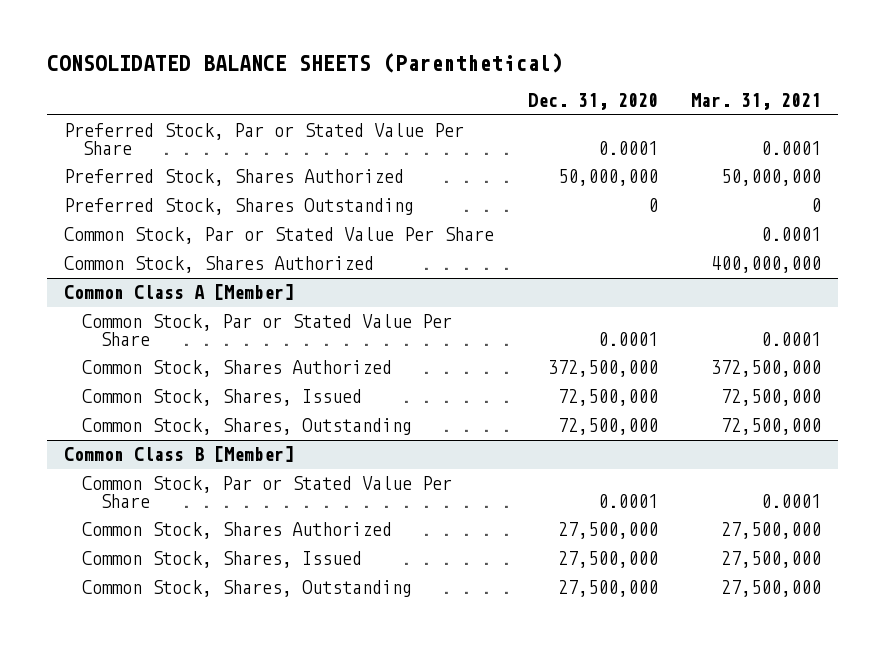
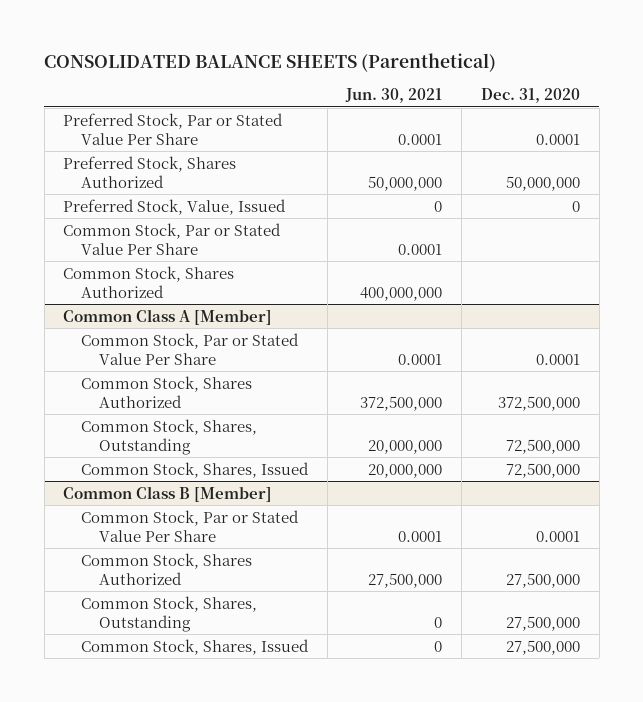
[691,93,822,111] Mar. 31, 2021 -> none
none -> [345,88,443,104] Jun. 30, 2021
[64,198,415,216] Preferred Stock, Shares Outstanding -> none
none -> [63,198,287,215] Preferred Stock, Value, Issued
[82,389,363,407] Common Stock, Shares, Issued -> [80,461,309,478] Common Stock, Shares, Issued
[82,551,363,569] Common Stock, Shares, Issued -> [80,638,309,655] Common Stock, Shares, Issued

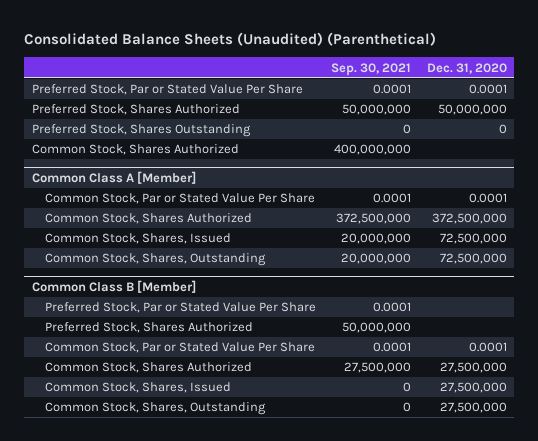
[44,52,497,72] CONSOLIDATED BALANCE SHEETS (Parenthetical) -> [23,32,436,47] Consolidated Balance Sheets (Unaudited) (Parenthetical)
[345,88,443,104] Jun. 30, 2021 -> none
none -> [331,62,412,76] Sep. 30, 2021
[63,198,287,215] Preferred Stock, Value, Issued -> none
[63,222,282,255] Common Stock, Par or Stated Value Per Share -> none
none -> [31,124,251,138] Preferred Stock, Shares Outstanding
[80,418,257,455] Common Stock, Shares, Outstanding -> [44,253,266,267] Common Stock, Shares, Outstanding
none -> [44,302,316,314] Preferred Stock, Par or Stated Value Per Share
none -> [44,322,253,334] Preferred Stock, Shares Authorized
[80,595,257,632] Common Stock, Shares, Outstanding -> [44,402,266,416] Common Stock, Shares, Outstanding

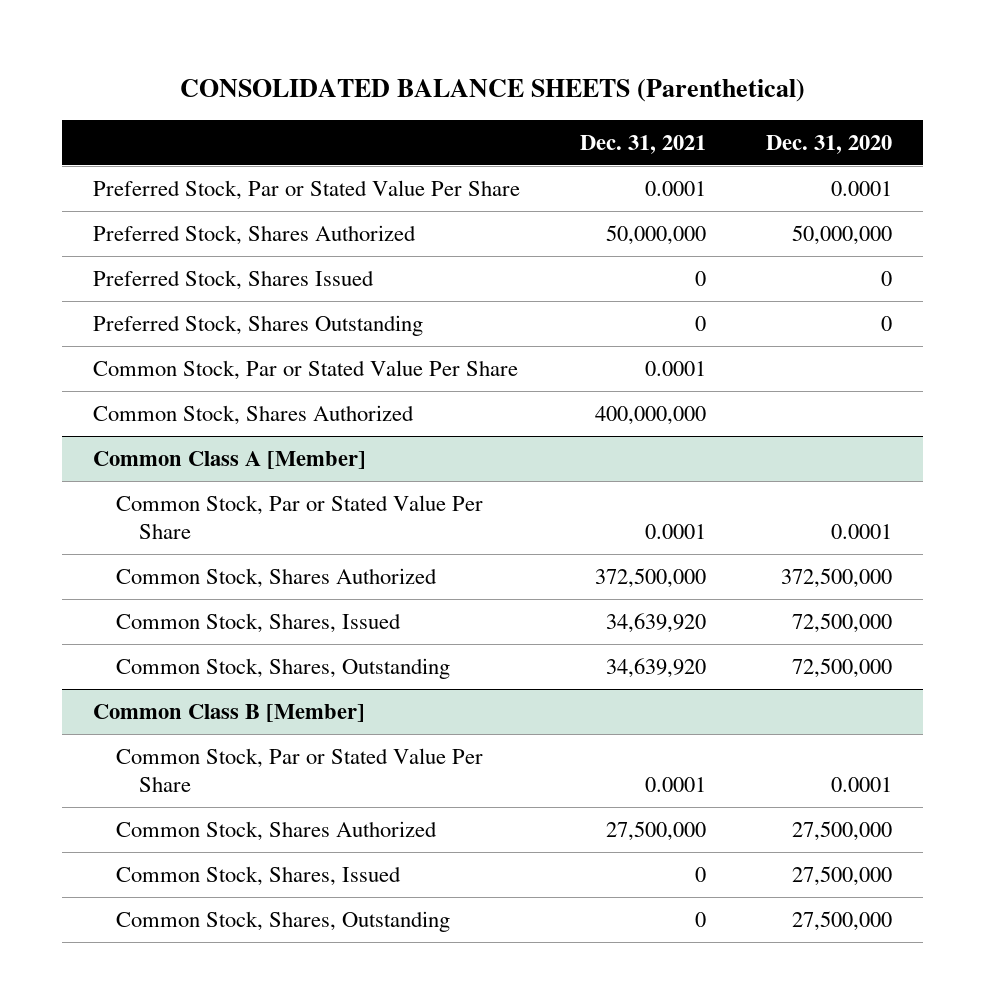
[23,32,436,47] Consolidated Balance Sheets (Unaudited) (Parenthetical) -> [179,79,805,103] CONSOLIDATED BALANCE SHEETS (Parenthetical)
[331,62,412,76] Sep. 30, 2021 -> none
none -> [580,134,707,154] Dec. 31, 2021
none -> [92,269,374,290] Preferred Stock, Shares Issued
none -> [92,359,518,380] Common Stock, Par or Stated Value Per Share
[44,302,316,314] Preferred Stock, Par or Stated Value Per Share -> none
[44,322,253,334] Preferred Stock, Shares Authorized -> none

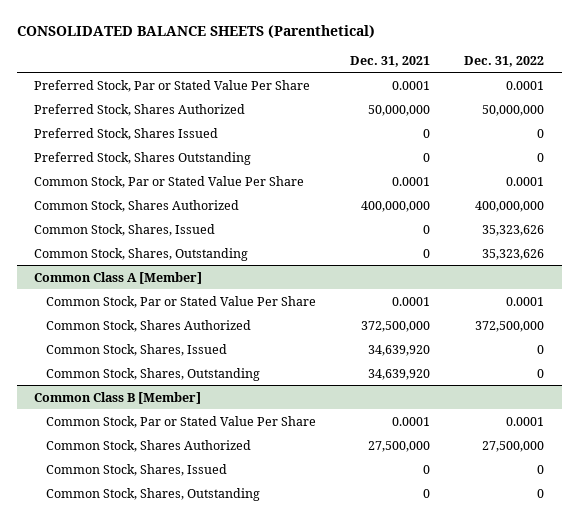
[766,134,893,154] Dec. 31, 2020 -> none
none -> [464,55,545,67] Dec. 31, 2022
none -> [33,223,215,236] Common Stock, Shares, Issued
none -> [33,247,248,261] Common Stock, Shares, Outstanding

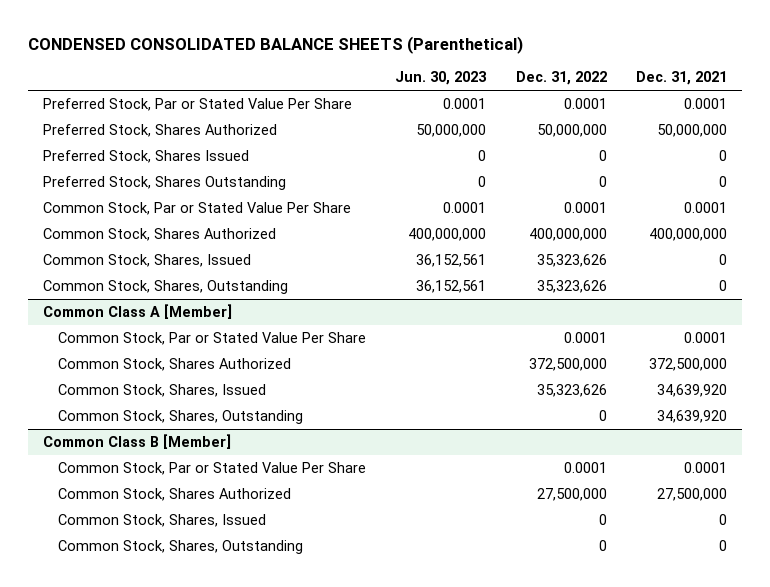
[16,24,375,38] CONSOLIDATED BALANCE SHEETS (Parenthetical) -> [27,36,523,55] CONDENSED CONSOLIDATED BALANCE SHEETS (Parenthetical)
none -> [395,71,488,86] Jun. 30, 2023
[537,344,545,354] 0 -> [536,384,607,398] 35,323,626

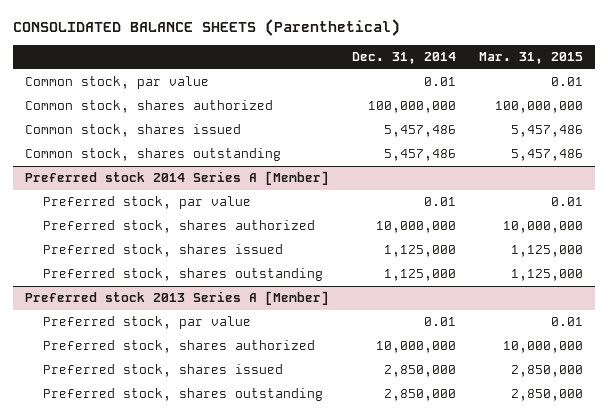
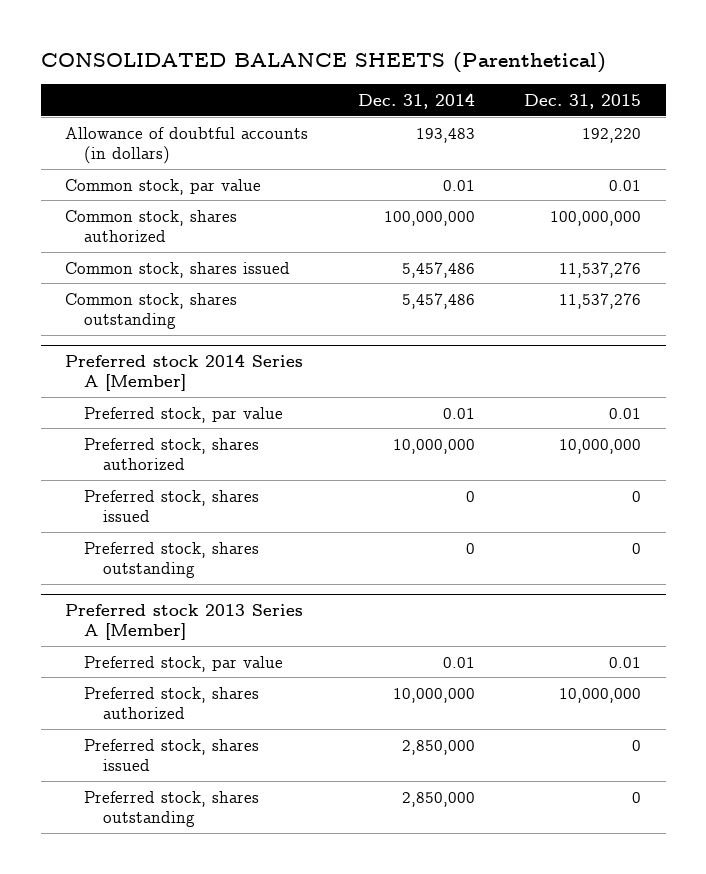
[479,52,584,65] Mar. 31, 2015 -> none
none -> [524,93,642,109] Dec. 31, 2015
none -> [65,126,309,165] Allowance of doubtful accounts (in dollars)
[383,245,456,258] 1,125,000 -> [465,490,475,502] 0
[383,269,456,282] 1,125,000 -> [465,542,475,554] 0

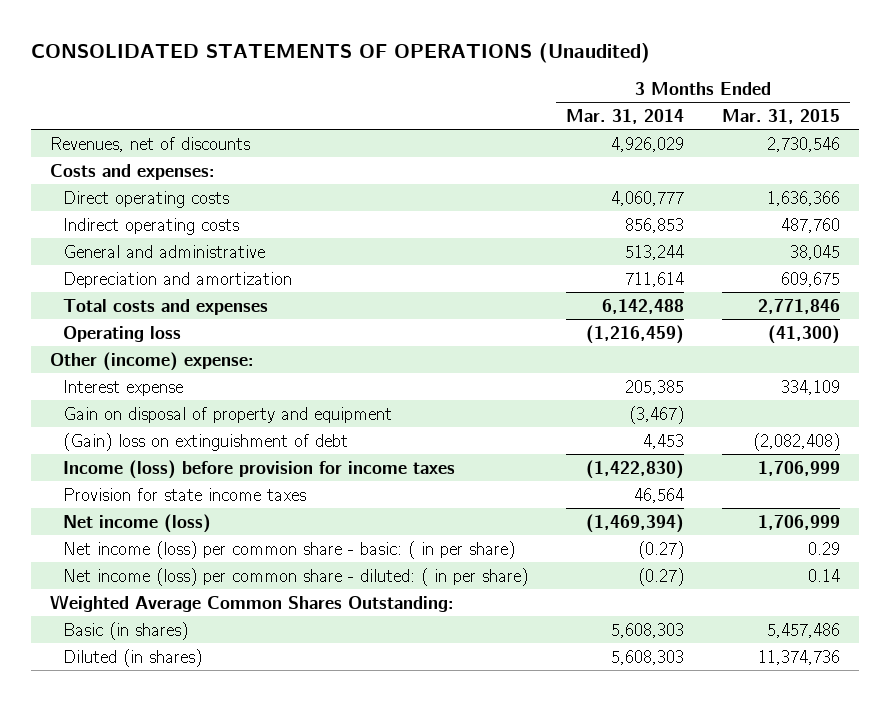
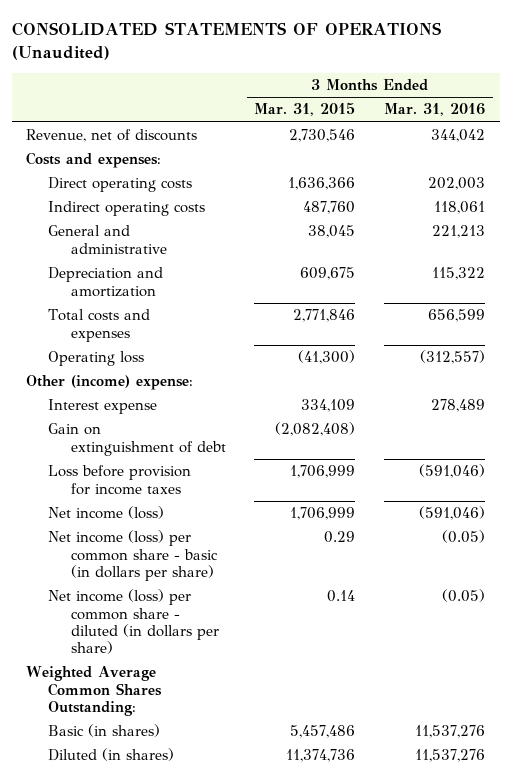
[565,108,684,124] Mar. 31, 2014 -> none
none -> [384,103,486,117] Mar. 31, 2016
[49,136,250,152] Revenues, net of discounts -> [26,129,198,143] Revenue, net of discounts
[62,406,392,423] Gain on disposal of property and equipment -> none
[62,487,306,501] Provision for state income taxes -> none
[62,432,348,451] (Gain) loss on extinguishment of debt -> [48,423,226,456] Gain on extinguishment of debt
[62,459,455,479] Income (loss) before provision for income taxes -> [48,465,192,495] Loss before provision for income taxes
[62,540,515,559] Net income (loss) per common share - basic: ( in per share) -> [48,530,218,582] Net income (loss) per common share - basic (in dollars per share)
[62,567,528,586] Net income (loss) per common share - diluted: ( in per share) -> [48,589,219,655] Net income (loss) per common share - diluted (in dollars per share)

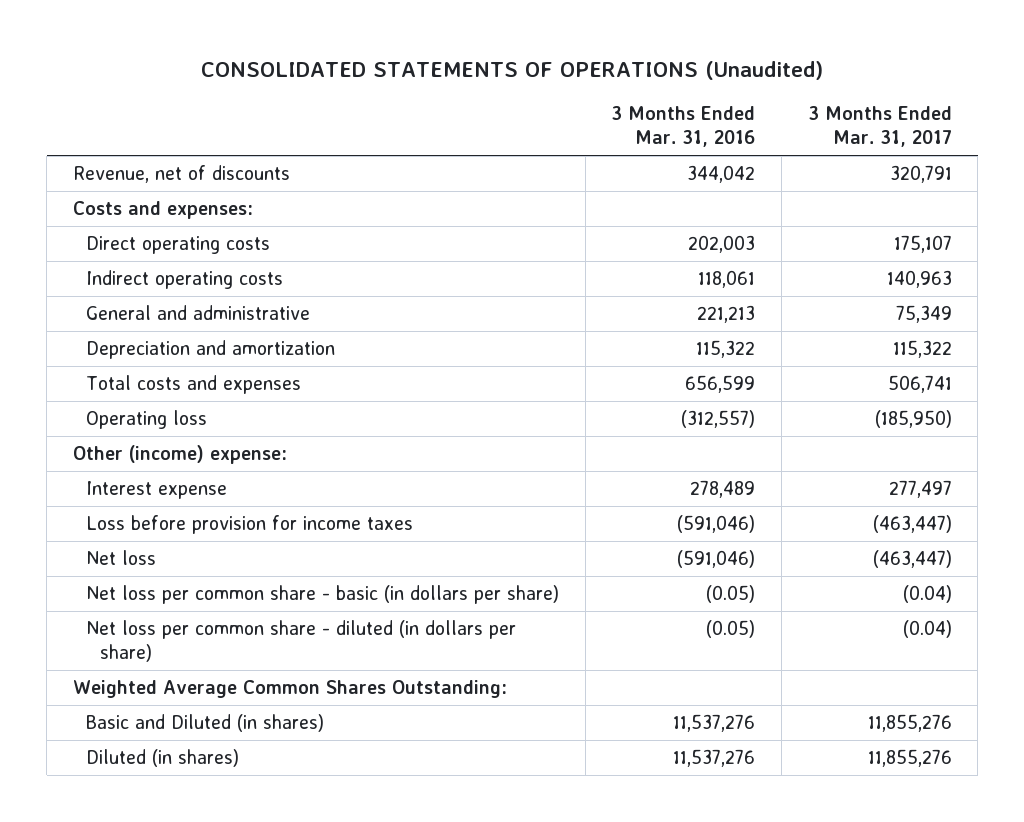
[254,102,356,117] Mar. 31, 2015 -> none
none -> [807,106,952,148] 3 Months Ended Mar. 31, 2017
[48,423,226,456] Gain on extinguishment of debt -> none
[48,506,165,520] Net income (loss) -> [86,550,157,566] Net loss
[48,530,218,582] Net income (loss) per common share - basic (in dollars per share) -> [86,585,560,605] Net loss per common share - basic (in dollars per share)
[48,589,219,655] Net income (loss) per common share - diluted (in dollars per share) -> [86,620,517,663] Net loss per common share - diluted (in dollars per share)
[48,724,161,738] Basic (in shares) -> [86,714,325,733] Basic and Diluted (in shares)

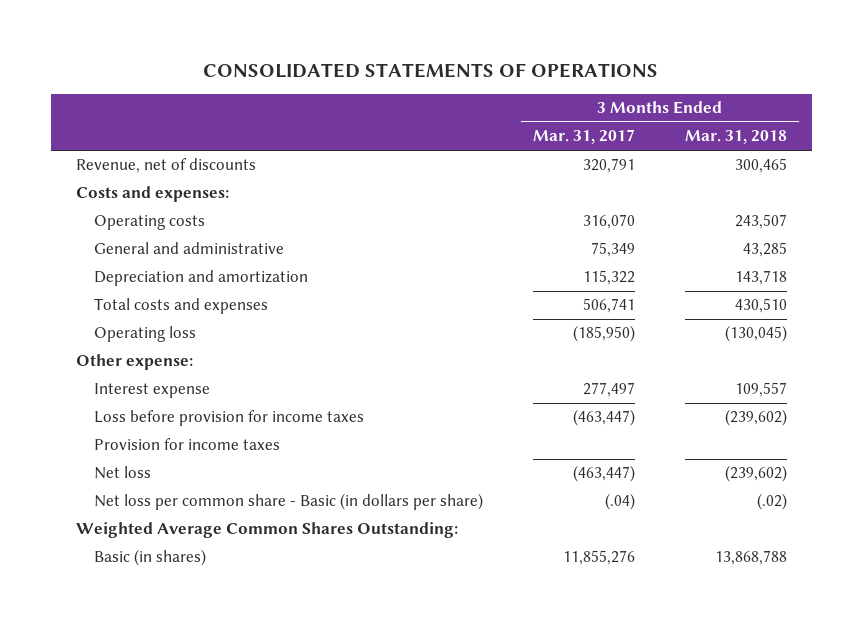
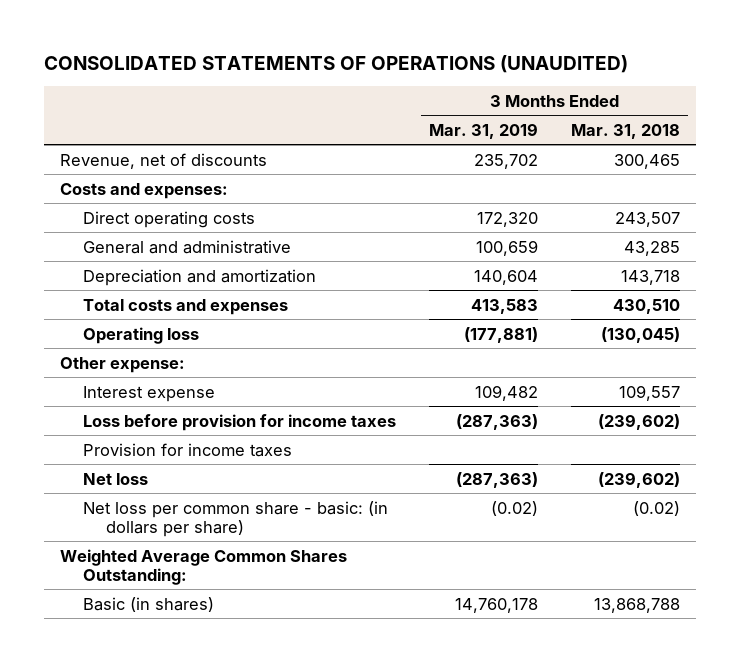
[203,63,659,79] CONSOLIDATED STATEMENTS OF OPERATIONS -> [43,54,628,73] CONSOLIDATED STATEMENTS OF OPERATIONS (UNAUDITED)
[533,129,636,145] Mar. 31, 2017 -> none
none -> [429,122,539,139] Mar. 31, 2019
[94,215,206,231] Operating costs -> [83,210,256,228] Direct operating costs
[94,493,484,511] Net loss per common share - Basic (in dollars per share) -> [83,500,389,537] Net loss per common share - basic: (in dollars per share)
[756,493,787,511] (.02) -> [633,500,681,516] (0.02)

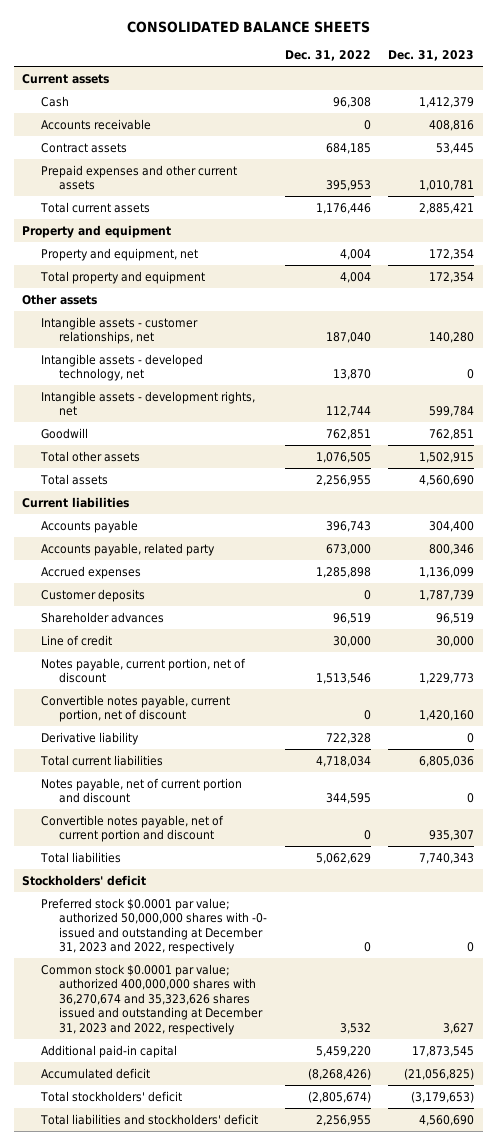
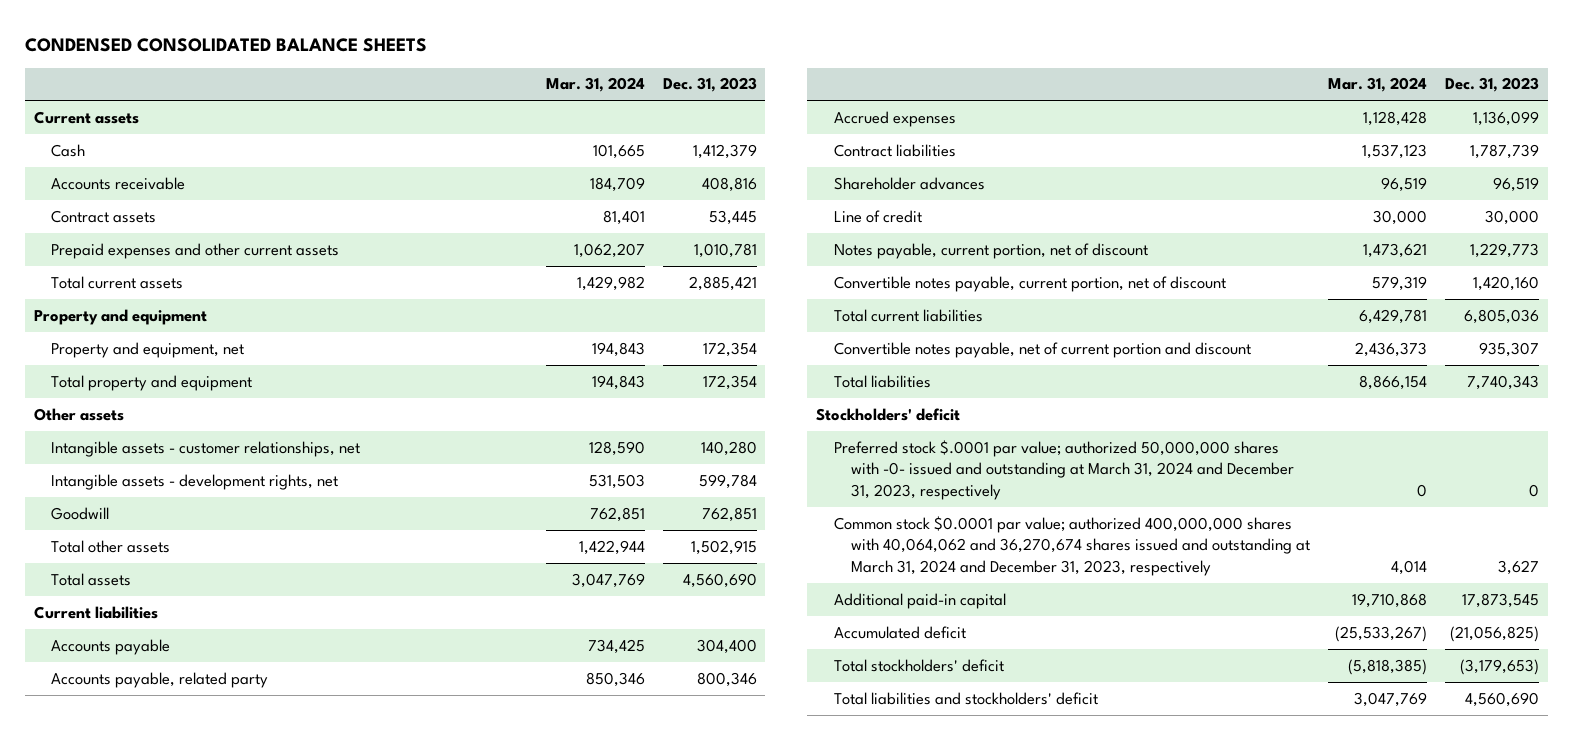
[127,21,371,34] CONSOLIDATED BALANCE SHEETS -> [24,37,427,52] CONDENSED CONSOLIDATED BALANCE SHEETS
[284,50,371,62] Dec. 31, 2022 -> none
none -> [545,77,645,93] Mar. 31, 2024
[40,353,203,382] Intangible assets - developed technology, net -> none
[40,588,145,602] Customer deposits -> [833,143,956,157] Contract liabilities
[40,731,139,745] Derivative liability -> none
[40,777,242,804] Notes payable, net of current portion and discount -> none
[40,897,268,955] Preferred stock $0.0001 par value; authorized 50,000,000 shares with -0- issued and outstanding at December 31, 2023 and 2022, respectively -> [833,439,1295,500] Preferred stock $.0001 par value; authorized 50,000,000 shares with -0- issued and outstanding at March 31, 2024 and December 31, 2023, respectively
[40,963,264,1035] Common stock $0.0001 par value; authorized 400,000,000 shares with 36,270,674 and 35,323,626 shares issued and outstanding at December 31, 2023 and 2022, respectively -> [833,515,1311,576] Common stock $0.0001 par value; authorized 400,000,000 shares with 40,064,062 and 36,270,674 shares issued and outstanding at March 31, 2024 and December 31, 2023, respectively

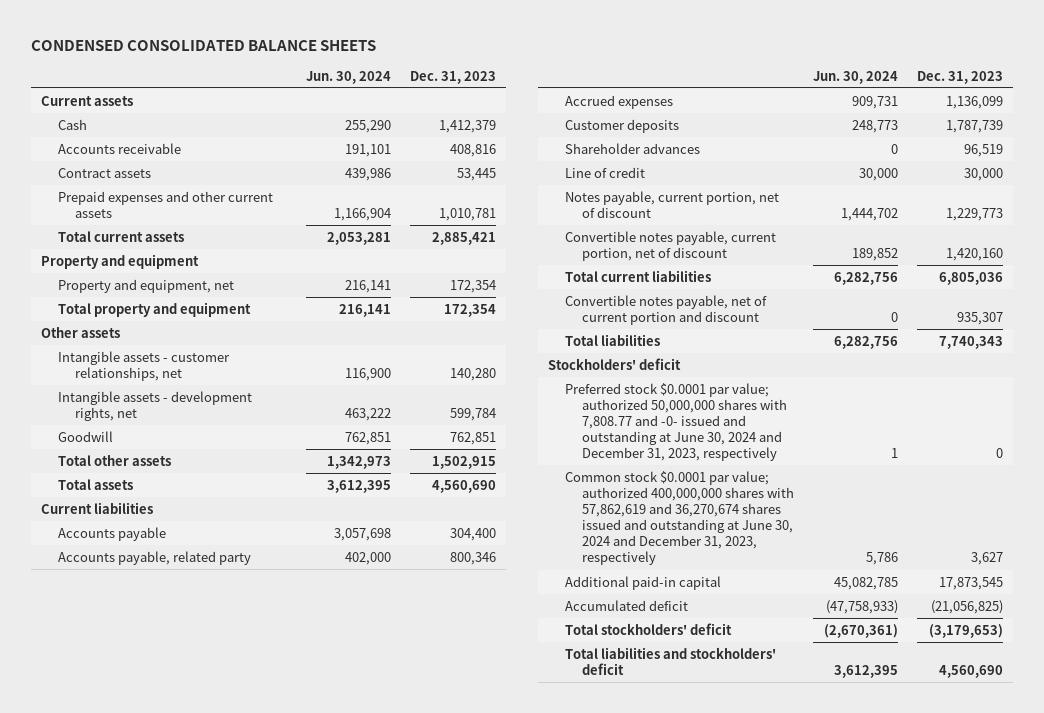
[545,77,645,93] Mar. 31, 2024 -> none
none -> [305,70,391,84] Jun. 30, 2024
[833,143,956,157] Contract liabilities -> [564,118,679,133] Customer deposits
[833,439,1295,500] Preferred stock $.0001 par value; authorized 50,000,000 shares with -0- issued and outstanding at March 31, 2024 and December 31, 2023, respectively -> [564,382,787,462] Preferred stock $0.0001 par value; authorized 50,000,000 shares with 7,808.77 and -0- issued and outstanding at June 30, 2024 and December 31, 2023, respectively
[833,515,1311,576] Common stock $0.0001 par value; authorized 400,000,000 shares with 40,064,062 and 36,270,674 shares issued and outstanding at March 31, 2024 and December 31, 2023, respectively -> [564,470,794,566] Common stock $0.0001 par value; authorized 400,000,000 shares with 57,862,619 and 36,270,674 shares issued and outstanding at June 30, 2024 and December 31, 2023, respectively

